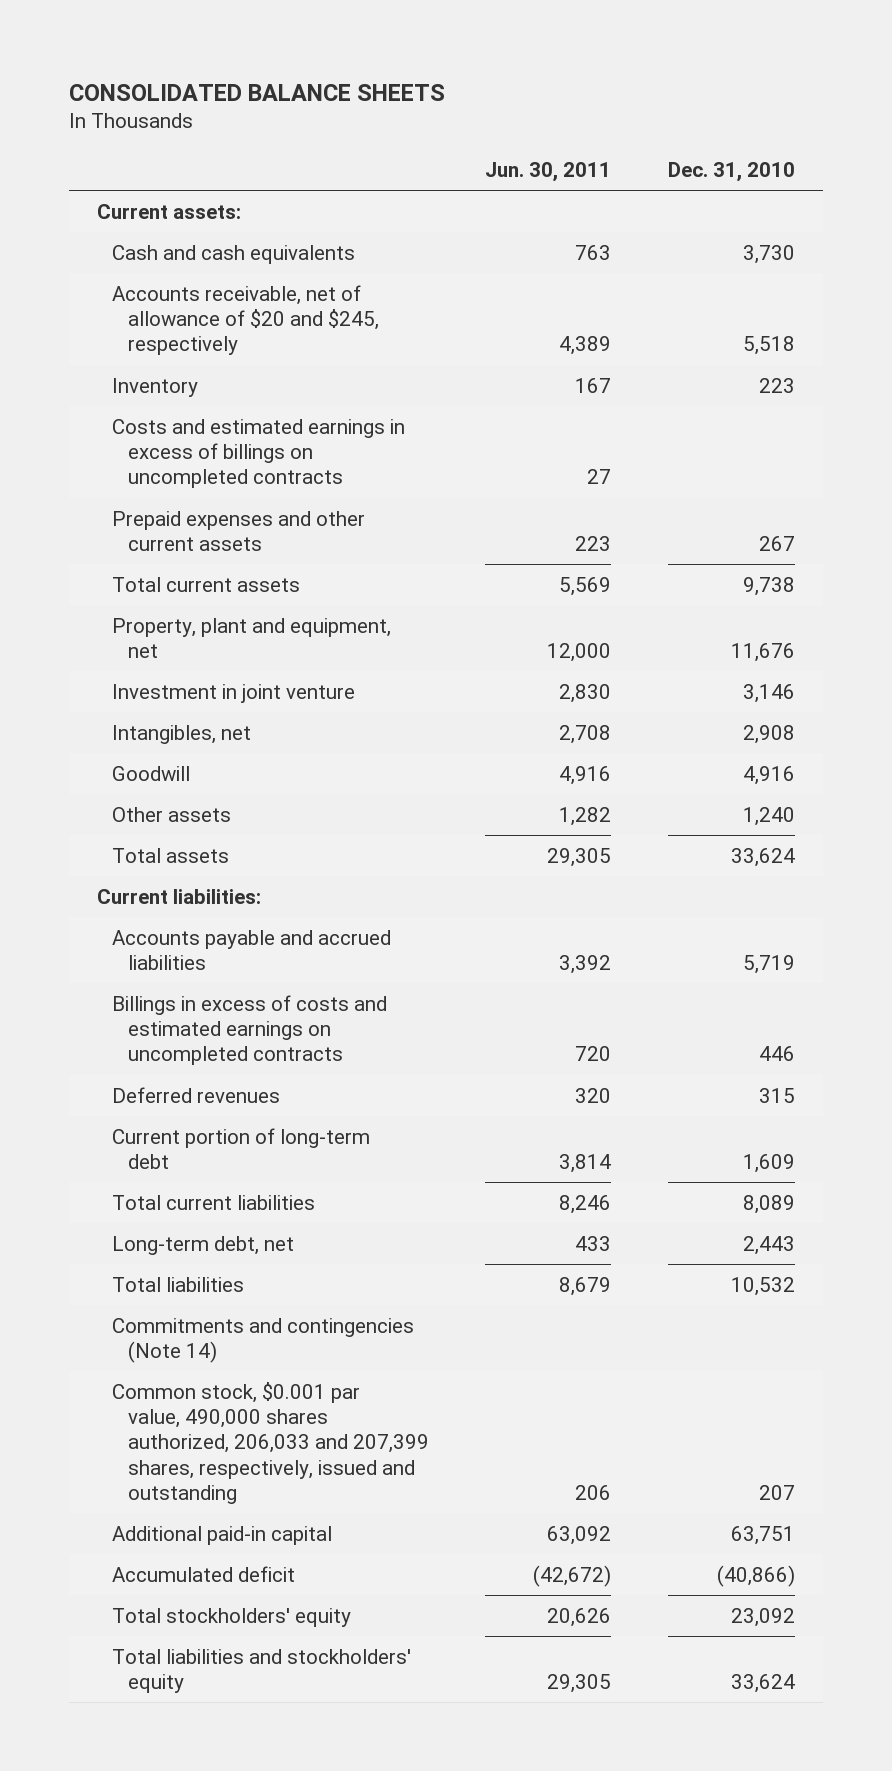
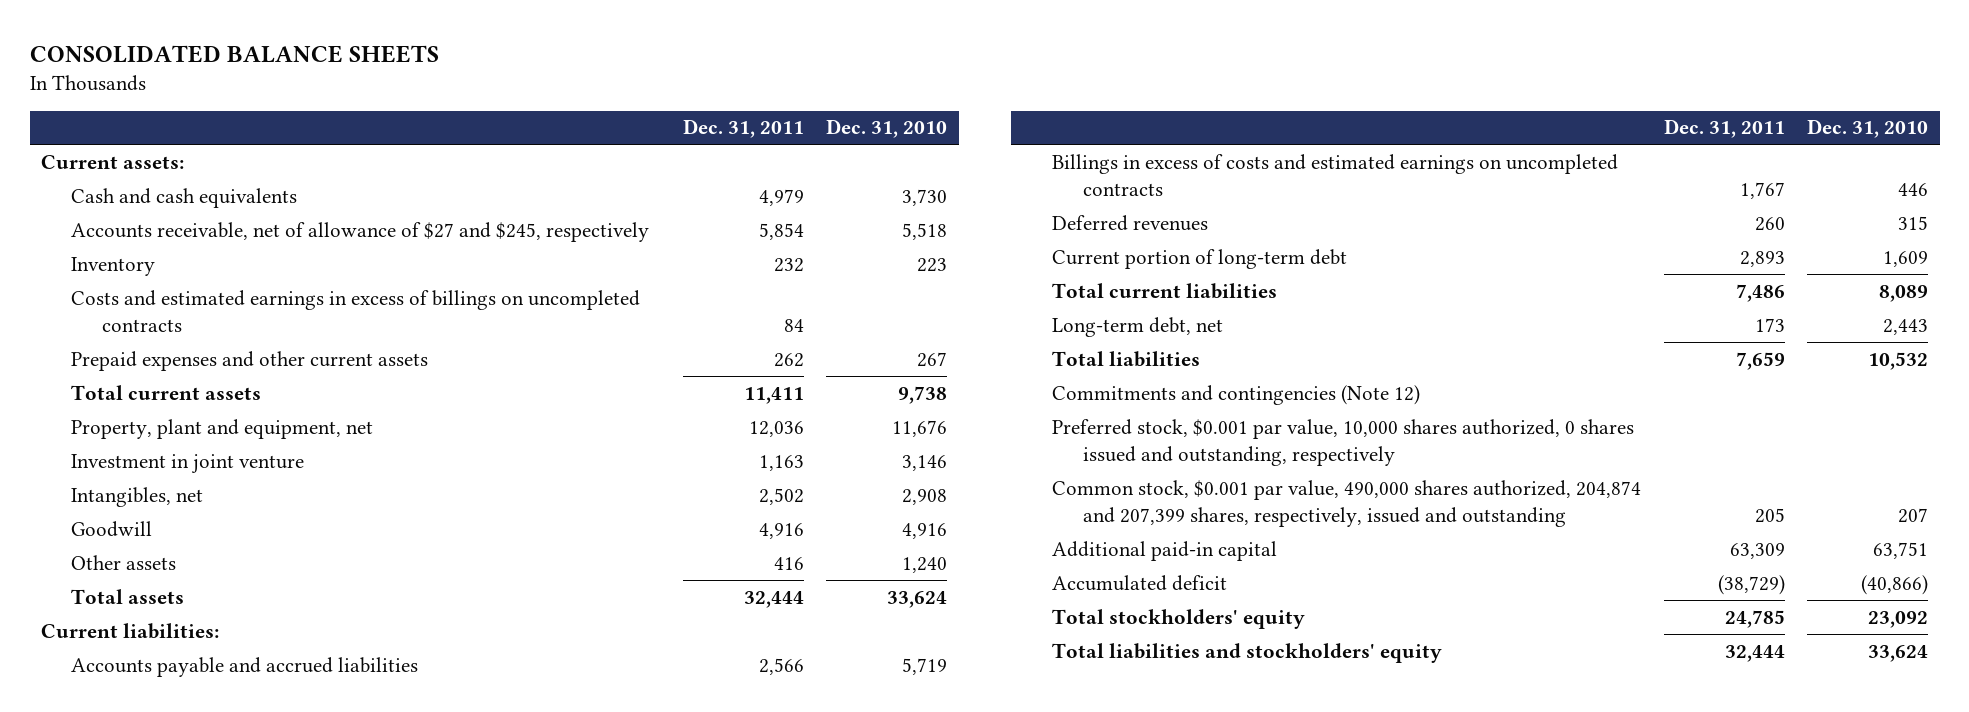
[485,161,612,182] Jun. 30, 2011 -> none
none -> [682,119,804,139] Dec. 31, 2011
[112,284,379,356] Accounts receivable, net of allowance of $20 and $245, respectively -> [71,221,650,242] Accounts receivable, net of allowance of $27 and $245, respectively
[112,1317,415,1364] Commitments and contingencies (Note 14) -> [1052,384,1421,405] Commitments and contingencies (Note 12)
none -> [1052,418,1635,466] Preferred stock, $0.001 par value, 10,000 shares authorized, 0 shares issued and outstanding, respectively
[112,1381,429,1504] Common stock, $0.001 par value, 490,000 shares authorized, 206,033 and 207,399 shares, respectively, issued and outstanding -> [1052,479,1642,527] Common stock, $0.001 par value, 490,000 shares authorized, 204,874 and 207,399 shares, respectively, issued and outstanding

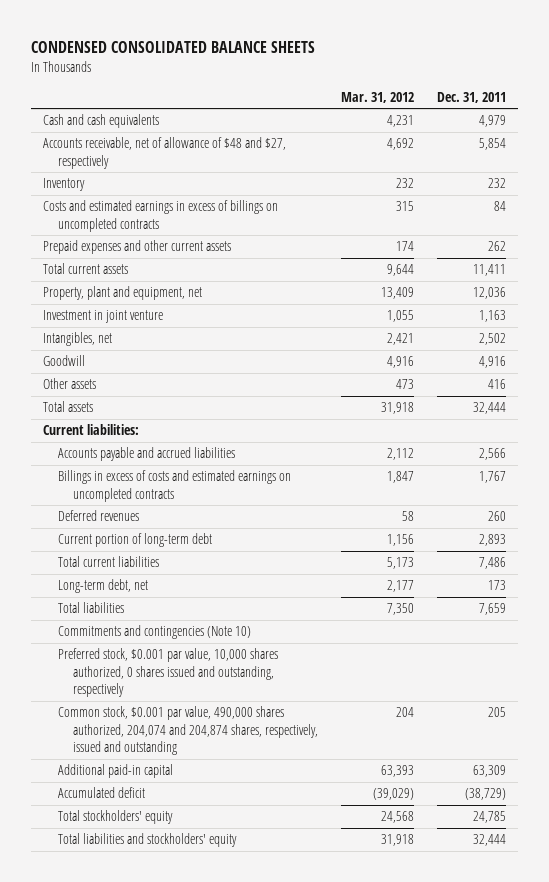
[29,44,439,63] CONSOLIDATED BALANCE SHEETS -> [31,40,316,53] CONDENSED CONSOLIDATED BALANCE SHEETS
[826,119,948,139] Dec. 31, 2010 -> none
none -> [340,91,414,103] Mar. 31, 2012
[40,154,184,169] Current assets: -> none
[71,221,650,242] Accounts receivable, net of allowance of $27 and $245, respectively -> [42,137,286,169] Accounts receivable, net of allowance of $48 and $27, respectively
[1052,384,1421,405] Commitments and contingencies (Note 12) -> [57,625,251,640] Commitments and contingencies (Note 10)
[1052,479,1642,527] Common stock, $0.001 par value, 490,000 shares authorized, 204,874 and 207,399 shares, respectively, issued and outstanding -> [57,706,318,756] Common stock, $0.001 par value, 490,000 shares authorized, 204,074 and 204,874 shares, respectively, issued and outstanding

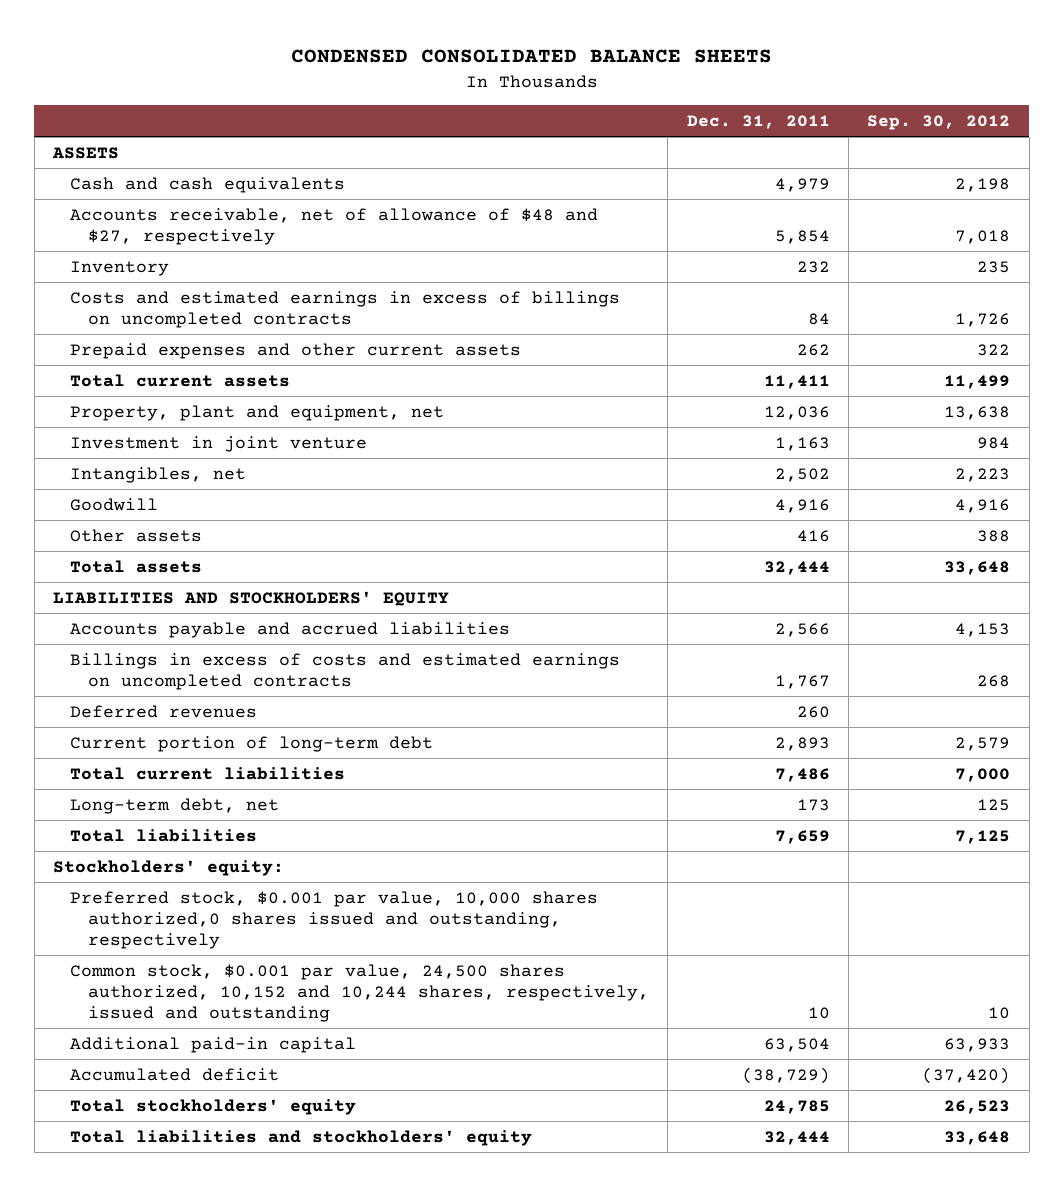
[340,91,414,103] Mar. 31, 2012 -> none
none -> [867,115,1011,131] Sep. 30, 2012
none -> [52,146,120,159] ASSETS
[42,424,139,436] Current liabilities: -> none
none -> [53,590,450,606] LIABILITIES AND STOCKHOLDERS' EQUITY
[57,625,251,640] Commitments and contingencies (Note 10) -> none
none -> [53,859,285,876] Stockholders' equity:
[57,648,278,698] Preferred stock, $0.001 par value, 10,000 shares authorized, 0 shares issued and outstanding, respectively -> [70,890,599,950] Preferred stock, $0.001 par value, 10,000 shares authorized,0 shares issued and outstanding, respectively
[57,706,318,756] Common stock, $0.001 par value, 490,000 shares authorized, 204,074 and 204,874 shares, respectively, issued and outstanding -> [70,963,649,1023] Common stock, $0.001 par value, 24,500 shares authorized, 10,152 and 10,244 shares, respectively, issued and outstanding
[488,707,507,718] 205 -> [807,1007,830,1020] 10
[473,765,507,778] 63,309 -> [763,1037,830,1052] 63,504

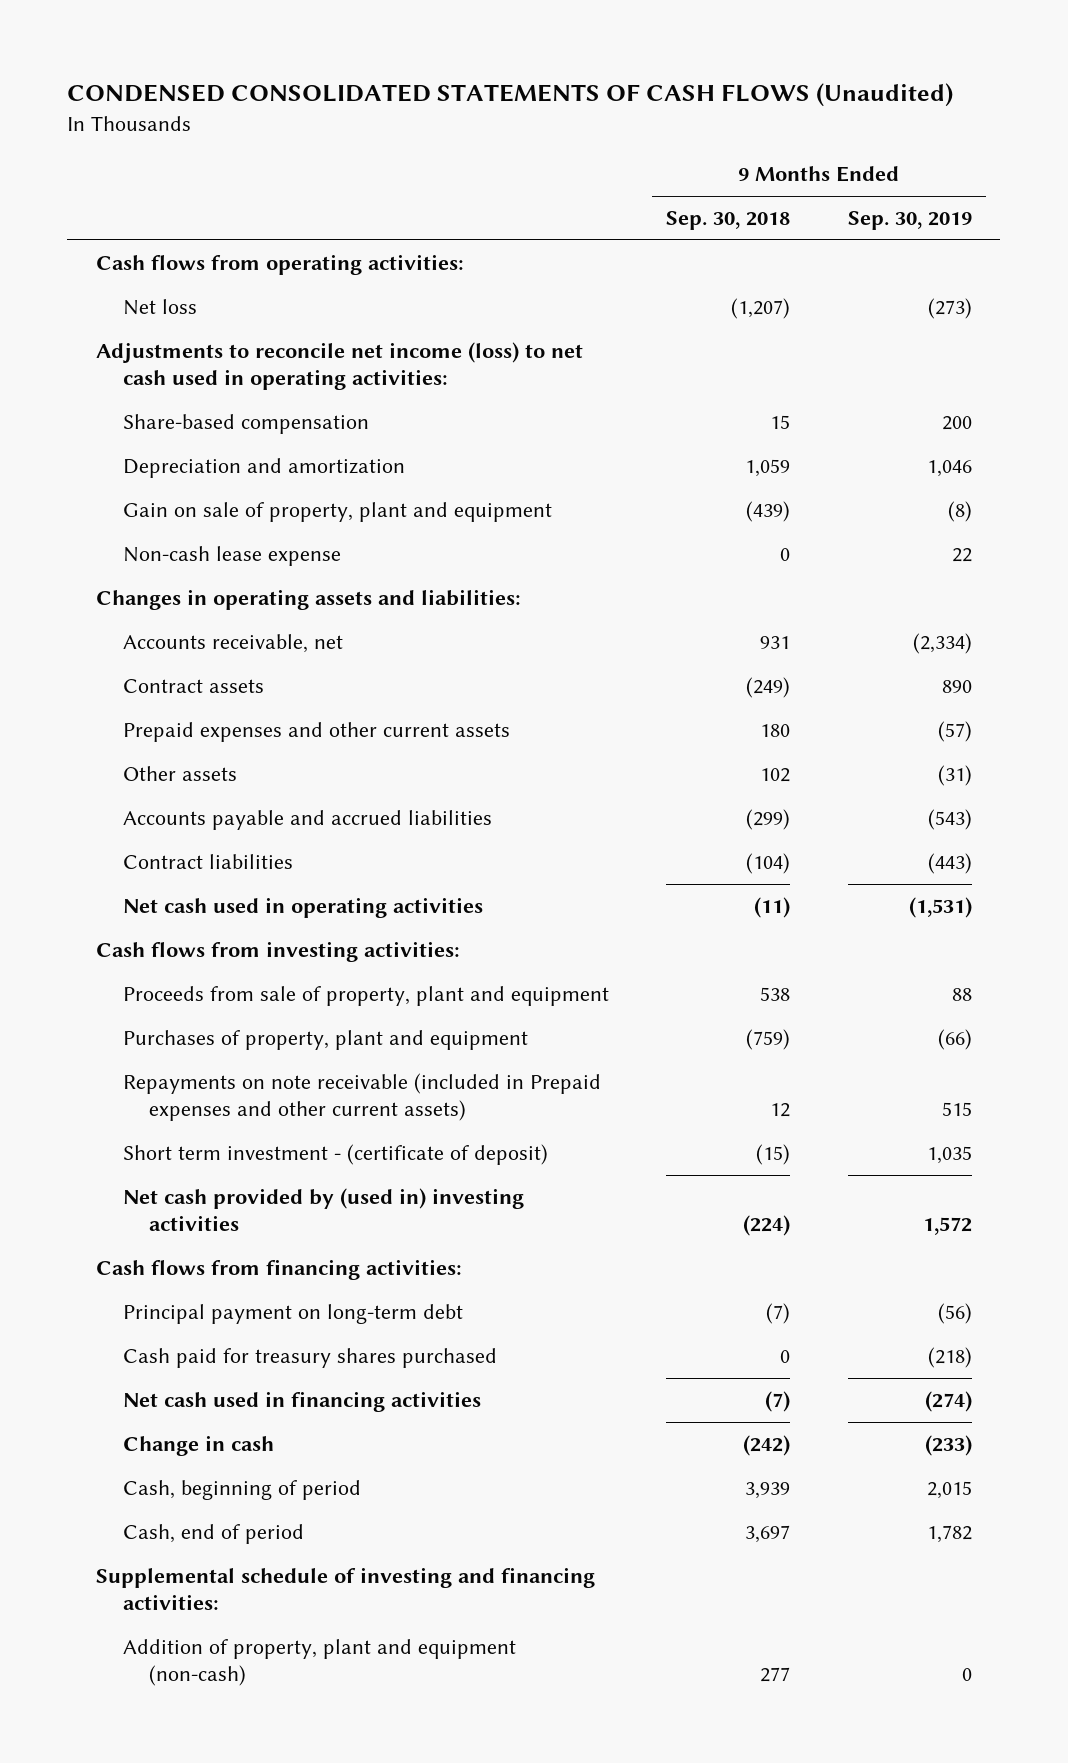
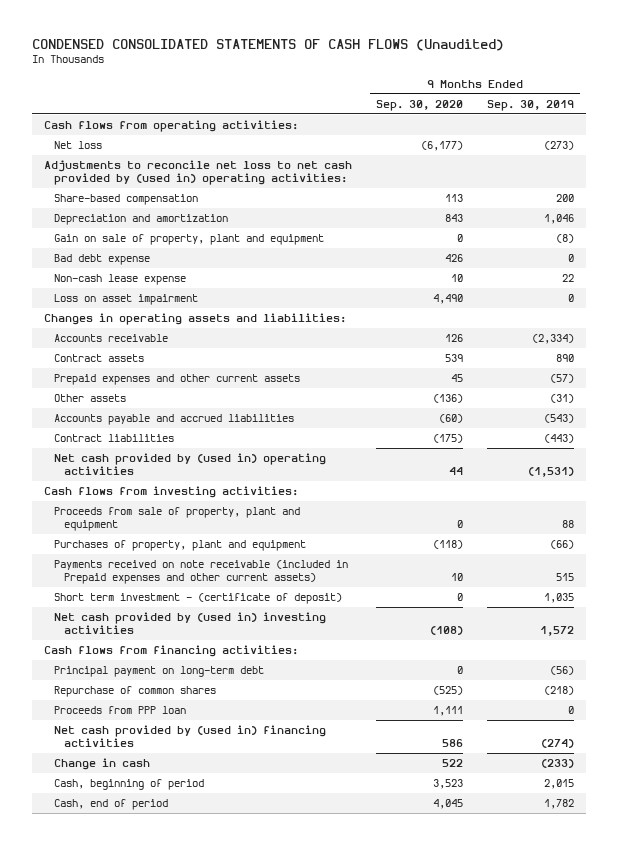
[666,211,791,231] Sep. 30, 2018 -> none
none -> [376,99,464,111] Sep. 30, 2020
[96,341,584,391] Adjustments to reconcile net income (loss) to net cash used in operating activities: -> [44,160,353,186] Adjustments to reconcile net loss to net cash provided by (used in) operating activities:
none -> [54,254,151,266] Bad debt expense
none -> [54,294,199,306] Loss on asset impairment
[122,633,343,653] Accounts receivable, net -> [54,334,169,343] Accounts receivable
[122,896,483,918] Net cash used in operating activities -> [54,453,327,476] Net cash provided by (used in) operating activities
[122,1072,601,1122] Repayments on note receivable (included in Prepaid expenses and other current assets) -> [54,560,349,585] Payments received on note receivable (included in Prepaid expenses and other current assets)
[122,1347,497,1368] Cash paid for treasury shares purchased -> [54,686,217,698] Repurchase of common shares
none -> [54,706,187,715] Proceeds from PPP loan
[122,1390,481,1412] Net cash used in financing activities -> [54,725,327,748] Net cash provided by (used in) financing activities
[96,1566,596,1611] Supplemental schedule of investing and financing activities: -> none
[122,1638,516,1687] Addition of property, plant and equipment (non-cash) -> none

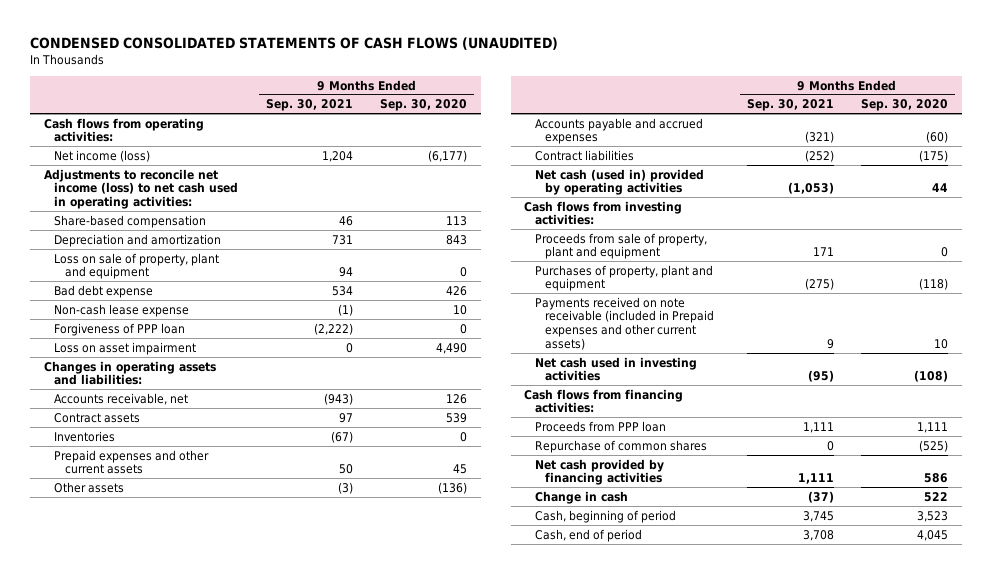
[32,38,505,51] CONDENSED CONSOLIDATED STATEMENTS OF CASH FLOWS (Unaudited) -> [29,37,558,51] CONDENSED CONSOLIDATED STATEMENTS OF CASH FLOWS (UNAUDITED)
[487,99,575,111] Sep. 30, 2019 -> none
none -> [265,99,353,112] Sep. 30, 2021
[54,141,103,150] Net loss -> [54,149,151,162] Net income (loss)
[44,160,353,186] Adjustments to reconcile net loss to net cash provided by (used in) operating activities: -> [43,168,239,210] Adjustments to reconcile net income (loss) to net cash used in operating activities:
[54,234,325,246] Gain on sale of property, plant and equipment -> [54,252,220,280] Loss on sale of property, plant and equipment
none -> [54,322,186,336] Forgiveness of PPP loan
[54,334,169,343] Accounts receivable -> [54,392,189,405] Accounts receivable, net
none -> [54,430,116,442] Inventories
[54,414,295,426] Accounts payable and accrued liabilities -> [534,117,703,145] Accounts payable and accrued expenses
[54,453,327,476] Net cash provided by (used in) operating activities -> [534,168,704,196] Net cash (used in) provided by operating activities
[54,593,343,605] Short term investment - (certificate of deposit) -> none
[54,612,327,635] Net cash provided by (used in) investing activities -> [534,356,697,382] Net cash used in investing activities
[54,666,265,678] Principal payment on long-term debt -> none
[54,686,217,698] Repurchase of common shares -> [534,439,707,453] Repurchase of common shares
[54,725,327,748] Net cash provided by (used in) financing activities -> [534,458,664,486] Net cash provided by financing activities

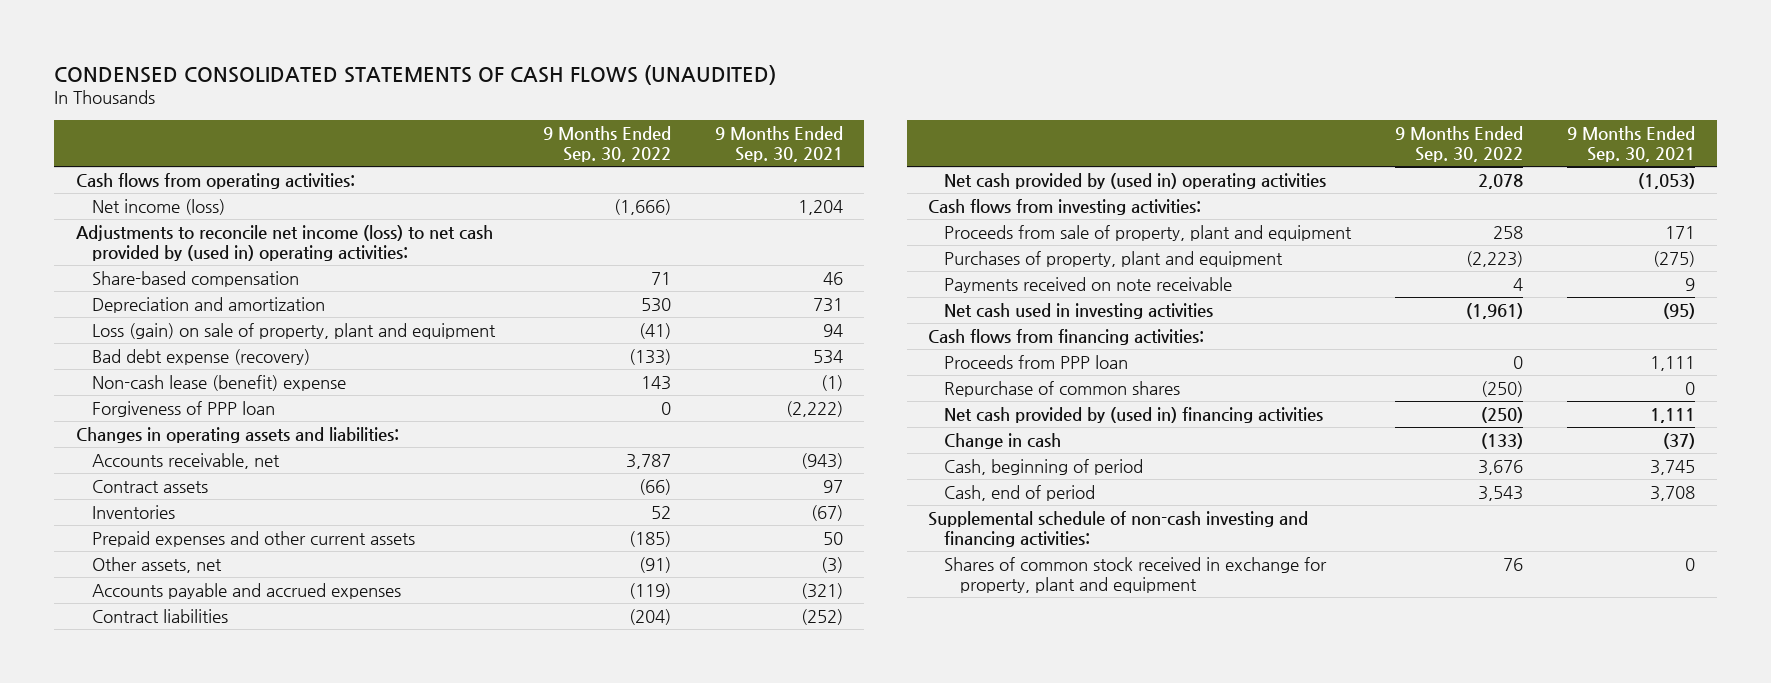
[380,99,468,112] Sep. 30, 2020 -> none
none -> [542,125,671,163] 9 Months Ended Sep. 30, 2022
[43,168,239,210] Adjustments to reconcile net income (loss) to net cash used in operating activities: -> [76,224,494,262] Adjustments to reconcile net income (loss) to net cash provided by (used in) operating activities:
[54,252,220,280] Loss on sale of property, plant and equipment -> [92,322,497,339] Loss (gain) on sale of property, plant and equipment
[54,284,154,298] Bad debt expense -> [92,348,311,365] Bad debt expense (recovery)
[54,303,190,317] Non-cash lease expense -> [92,374,347,391] Non-cash lease (benefit) expense
[54,341,197,355] Loss on asset impairment -> none
[54,481,125,493] Other assets -> [92,556,223,573] Other assets, net
[534,168,704,196] Net cash (used in) provided by operating activities -> [944,172,1327,189] Net cash provided by (used in) operating activities
[534,296,715,350] Payments received on note receivable (included in Prepaid expenses and other current assets) -> [944,276,1233,293] Payments received on note receivable
[534,458,664,486] Net cash provided by financing activities -> [944,406,1324,423] Net cash provided by (used in) financing activities
none -> [928,510,1309,548] Supplemental schedule of non-cash investing and financing activities:
none -> [944,556,1328,594] Shares of common stock received in exchange for property, plant and equipment

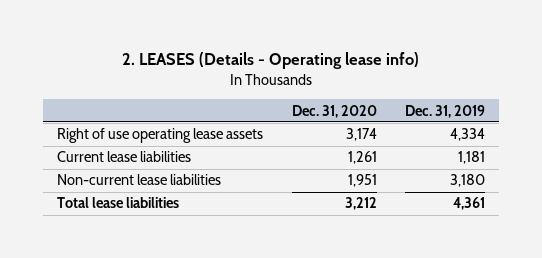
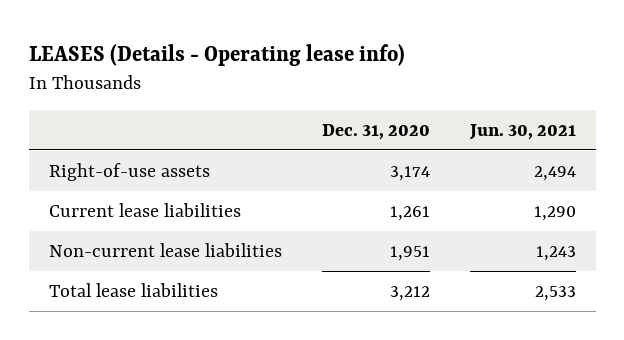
[122,52,420,70] 2. LEASES (Details - Operating lease info) -> [28,44,405,67] LEASES (Details - Operating lease info)
[405,104,486,118] Dec. 31, 2019 -> none
none -> [468,123,576,140] Jun. 30, 2021
[57,128,264,144] Right of use operating lease assets -> [48,163,210,182] Right-of-use assets

